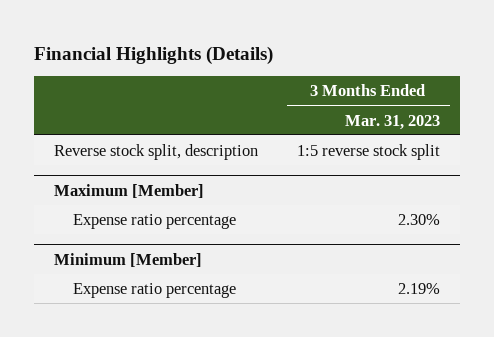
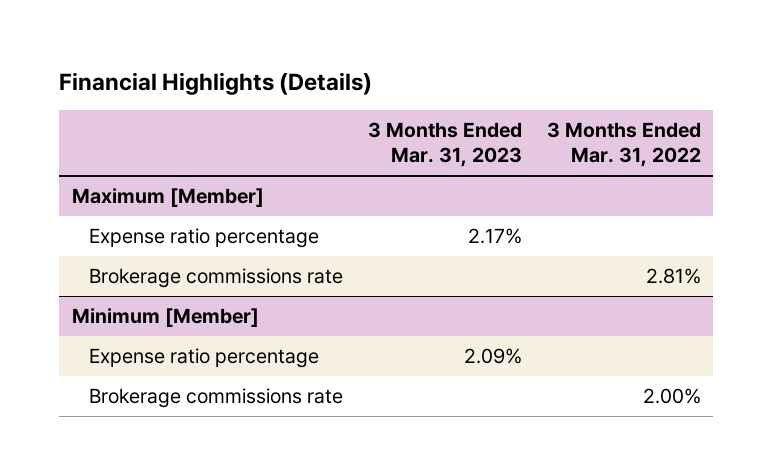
none -> [546,122,701,168] 3 Months Ended Mar. 31, 2022
[53,144,258,161] Reverse stock split, description -> none
[397,214,440,226] 2.30% -> [467,227,522,244] 2.17%
none -> [89,267,344,288] Brokerage commissions rate
[397,283,440,295] 2.19% -> [463,347,522,364] 2.09%
none -> [89,387,344,408] Brokerage commissions rate

